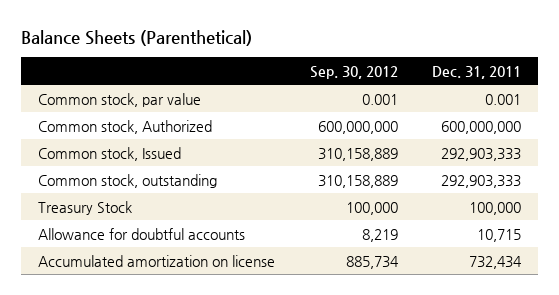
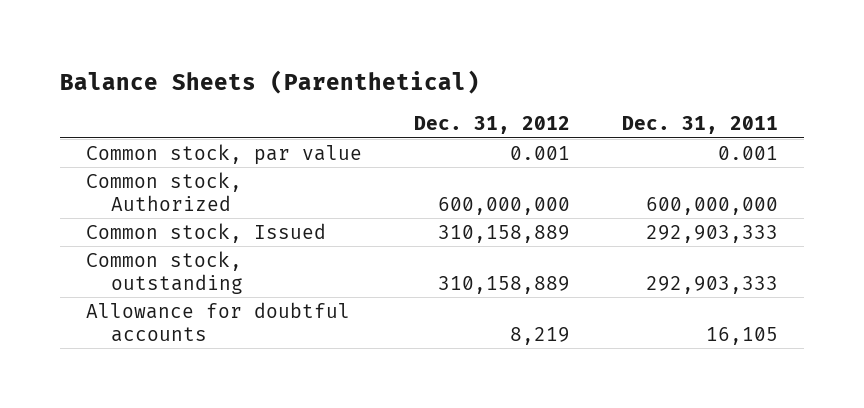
[309,65,398,79] Sep. 30, 2012 -> none
none -> [414,116,571,135] Dec. 31, 2012
[38,200,133,215] Treasury Stock -> none
[38,254,276,267] Accumulated amortization on license -> none
[477,228,522,242] 10,715 -> [705,326,778,345] 16,105

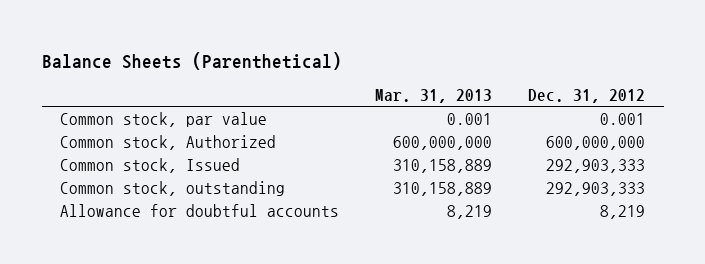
[621,116,778,135] Dec. 31, 2011 -> none
none -> [375,89,493,104] Mar. 31, 2013
[438,224,571,243] 310,158,889 -> [546,158,646,173] 292,903,333
[438,275,571,294] 310,158,889 -> [546,181,646,196] 292,903,333

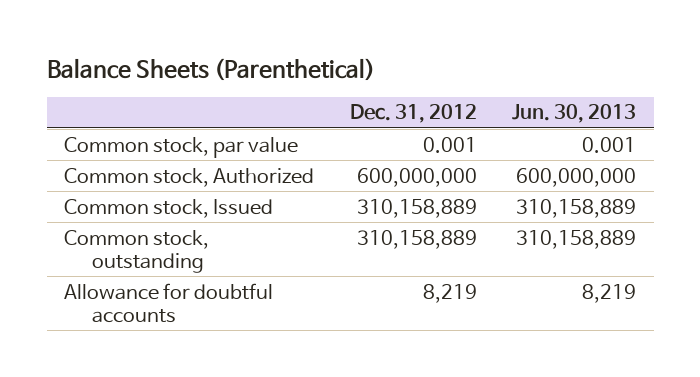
[375,89,493,104] Mar. 31, 2013 -> none
none -> [511,104,636,124] Jun. 30, 2013
[546,158,646,173] 292,903,333 -> [356,198,477,218] 310,158,889
[546,181,646,196] 292,903,333 -> [356,229,477,249] 310,158,889

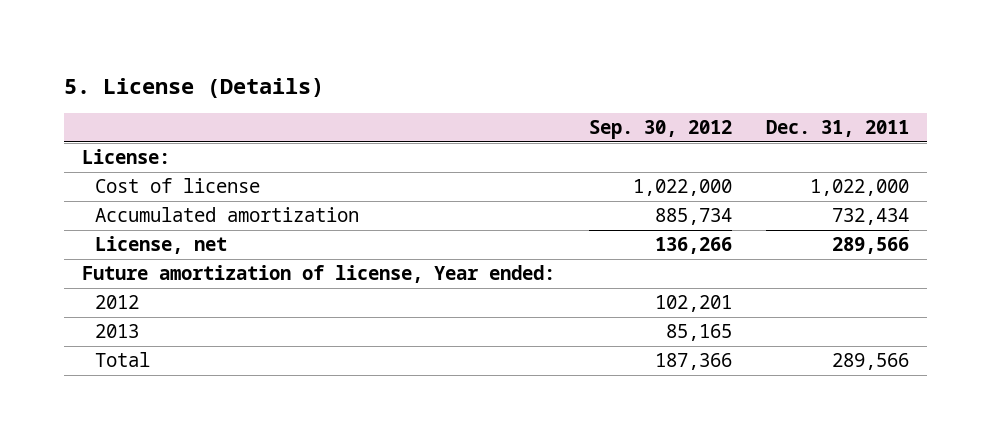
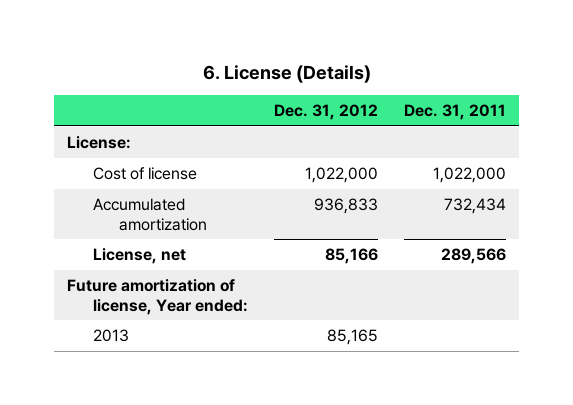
[64,77,325,98] 5. License (Details) -> [202,65,371,84] 6. License (Details)
[588,120,732,140] Sep. 30, 2012 -> none
none -> [274,104,379,121] Dec. 31, 2012
[94,295,139,310] 2012 -> none
[94,352,150,368] Total -> none

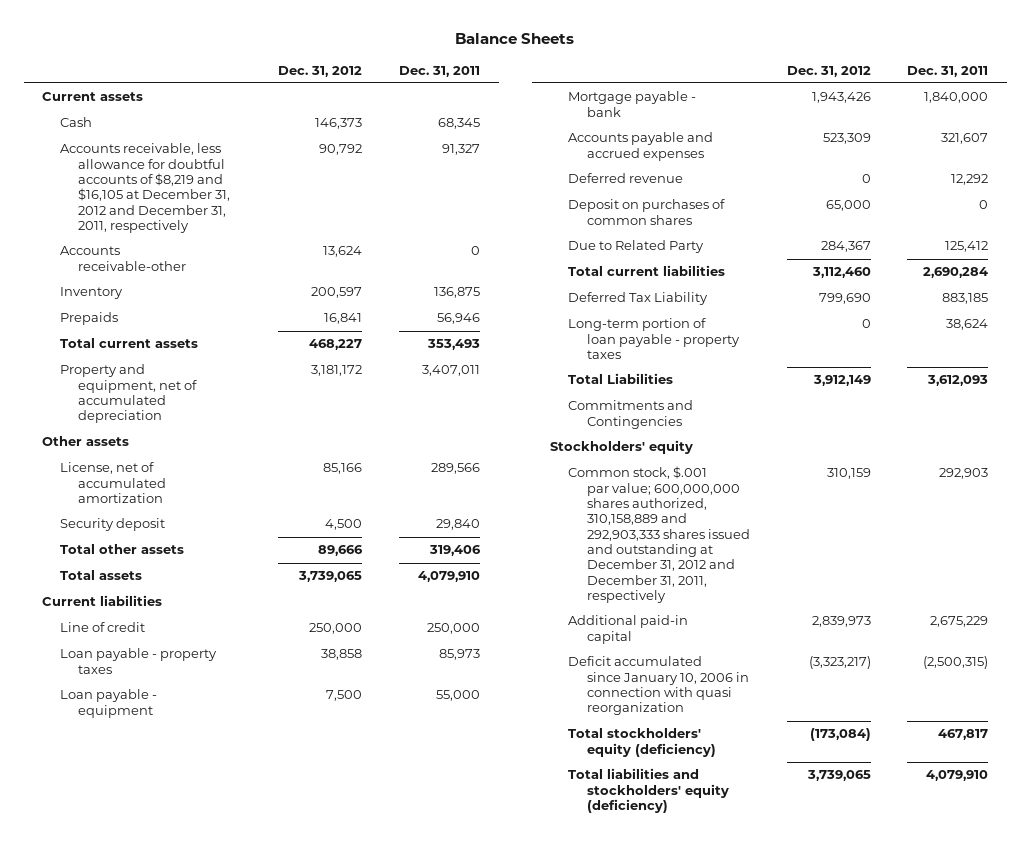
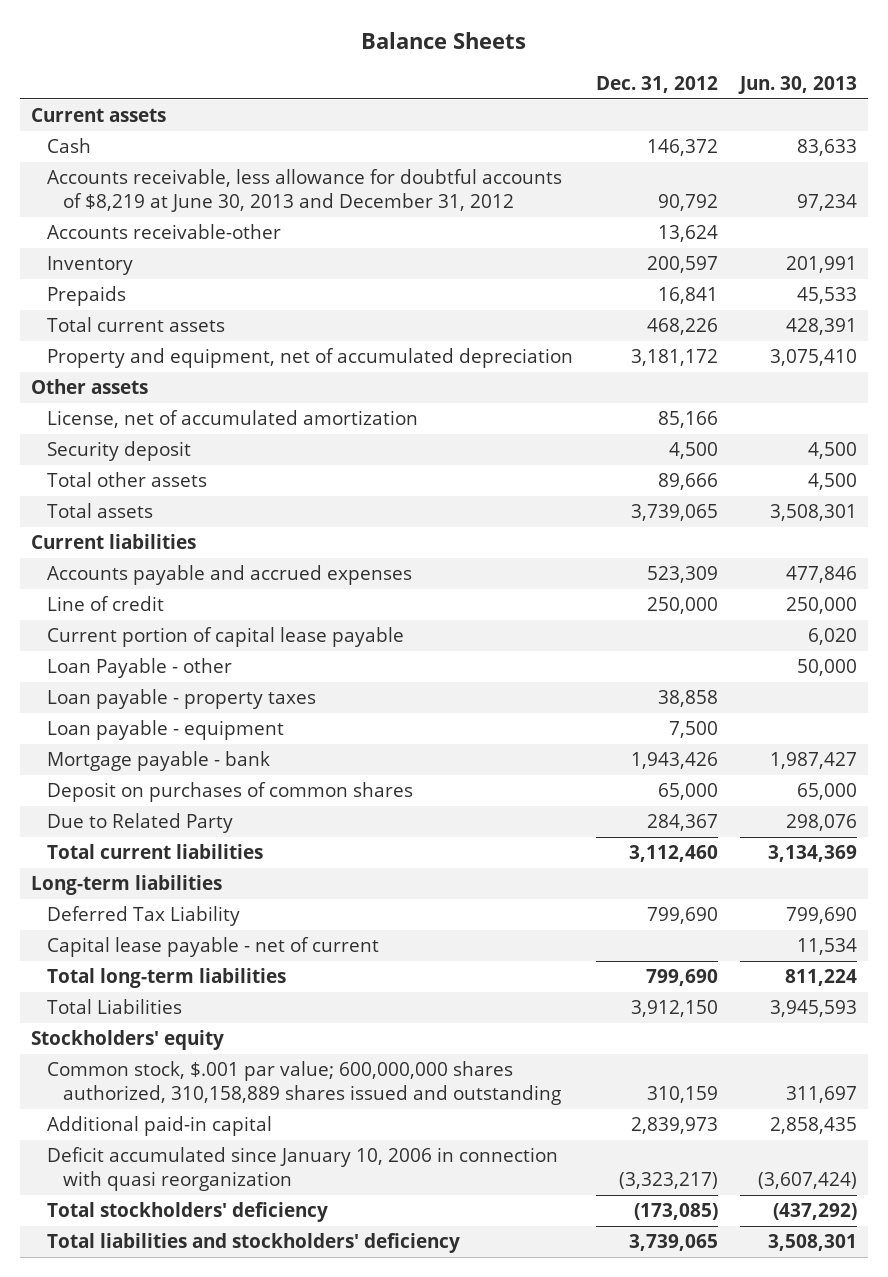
[399,65,481,77] Dec. 31, 2011 -> none
none -> [738,76,858,95] Jun. 30, 2013
[315,118,363,130] 146,373 -> [646,139,718,157] 146,372
[60,143,231,234] Accounts receivable, less allowance for doubtful accounts of $8,219 and $16,105 at December 31, 2012 and December 31, 2011, respectively -> [47,169,563,212] Accounts receivable, less allowance for doubtful accounts of $8,219 at June 30, 2013 and December 31, 2012
[309,339,363,351] 468,227 -> [646,318,718,336] 468,226
[568,132,714,161] Accounts payable and accrued expenses -> [47,565,413,586] Accounts payable and accrued expenses
none -> [47,627,405,648] Current portion of capital lease payable
none -> [47,658,233,679] Loan Payable - other
[568,173,684,184] Deferred revenue -> none
none -> [30,875,222,896] Long-term liabilities
[568,318,740,360] Long-term portion of loan payable - property taxes -> none
[568,400,694,429] Commitments and Contingencies -> none
none -> [47,937,380,958] Capital lease payable - net of current
none -> [47,968,287,989] Total long-term liabilities
[812,375,871,387] 3,912,149 -> [630,1000,718,1018] 3,912,150
[568,466,750,604] Common stock, $.001 par value; 600,000,000 shares authorized, 310,158,889 and 292,903,333 shares issued and outstanding at December 31, 2012 and December 31, 2011, respectively -> [47,1061,562,1105] Common stock, $.001 par value; 600,000,000 shares authorized, 310,158,889 shares issued and outstanding
[568,728,716,757] Total stockholders' equity (deficiency) -> [47,1202,329,1223] Total stockholders' deficiency
[809,728,871,742] (173,084) -> [633,1203,718,1221] (173,085)
[568,768,729,814] Total liabilities and stockholders' equity (deficiency) -> [47,1233,461,1254] Total liabilities and stockholders' deficiency

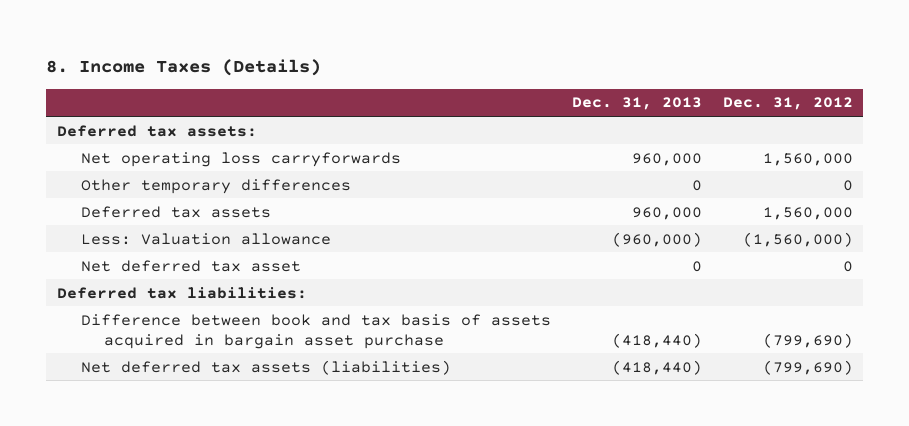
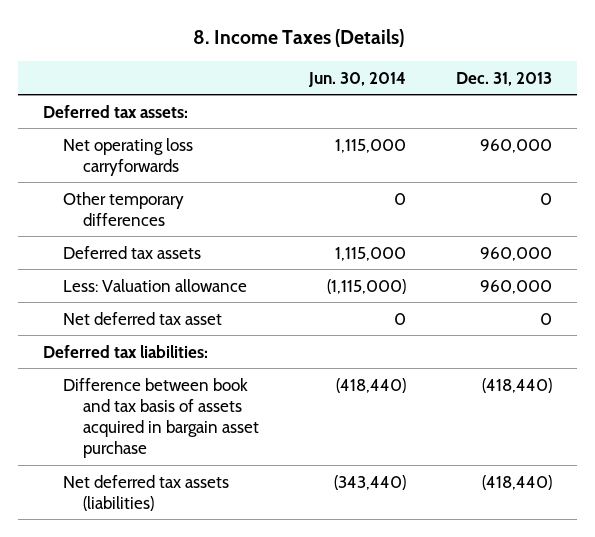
[722,97,853,111] Dec. 31, 2012 -> none
none -> [308,71,407,87] Jun. 30, 2014
[611,231,702,247] (960,000) -> [480,279,553,294] 960,000

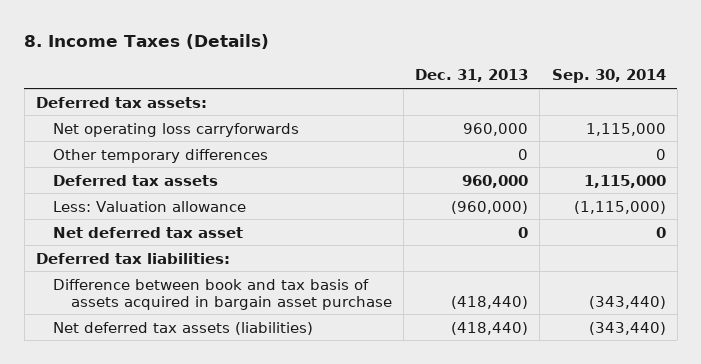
[308,71,407,87] Jun. 30, 2014 -> none
none -> [551,69,666,84] Sep. 30, 2014
[480,279,553,294] 960,000 -> [451,200,529,214] (960,000)

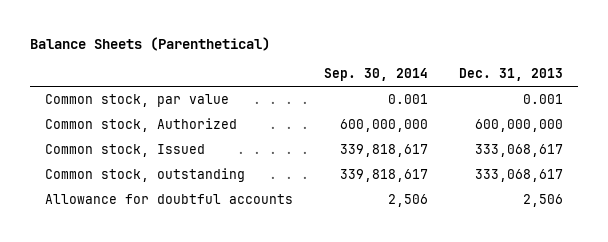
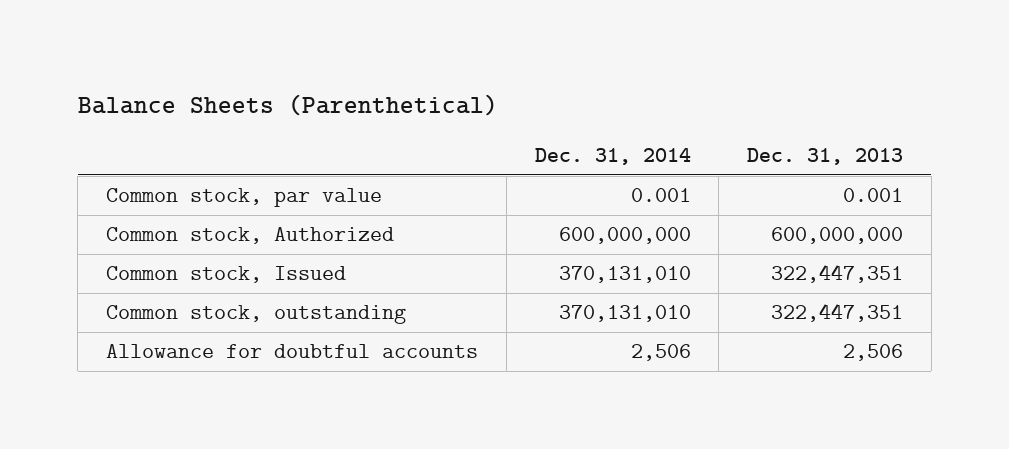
[324,68,429,82] Sep. 30, 2014 -> none
none -> [534,147,691,165] Dec. 31, 2014
[474,143,563,157] 333,068,617 -> [771,264,904,284] 322,447,351
[474,168,563,182] 333,068,617 -> [771,303,904,323] 322,447,351

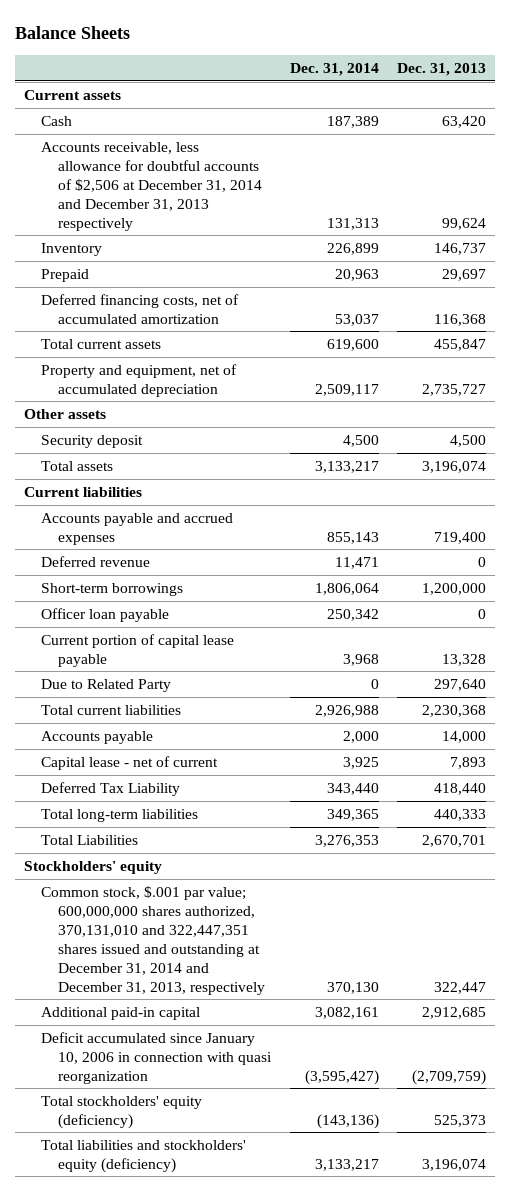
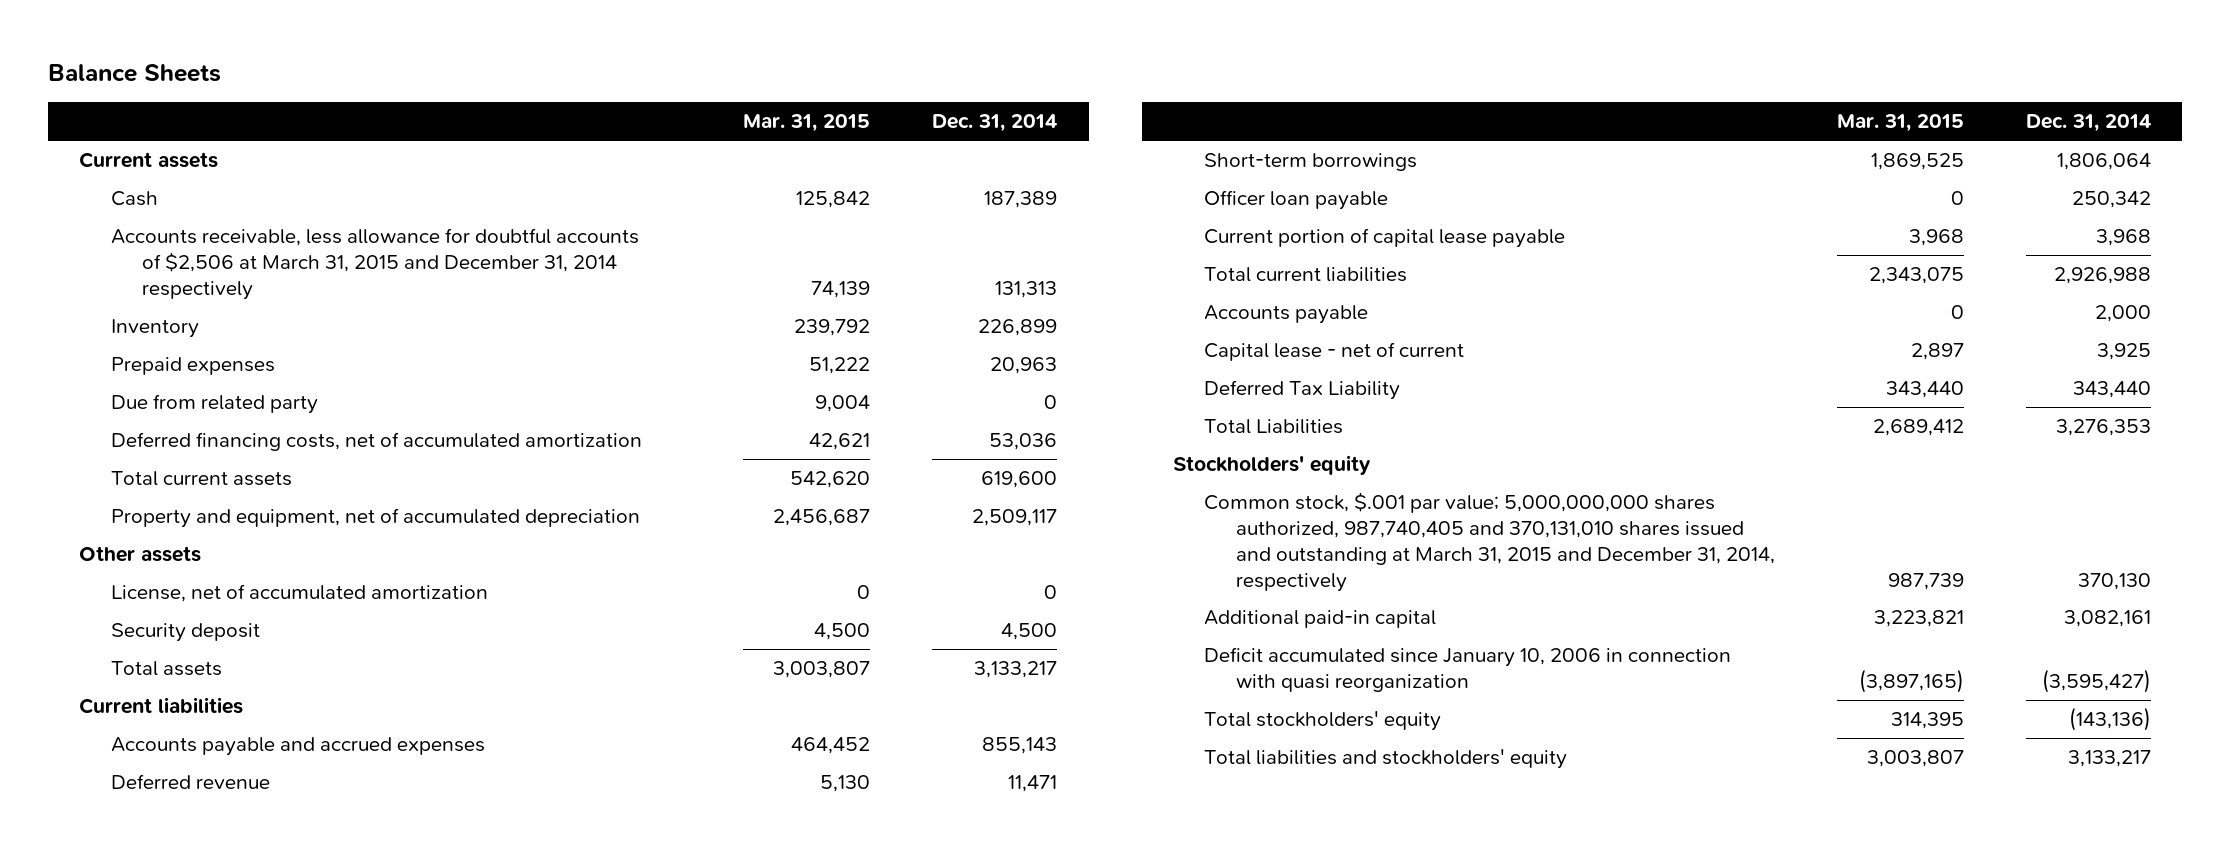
[397,62,487,76] Dec. 31, 2013 -> none
none -> [743,114,871,133] Mar. 31, 2015
[41,141,263,231] Accounts receivable, less allowance for doubtful accounts of $2,506 at December 31, 2014 and December 31, 2013 respectively -> [110,228,639,300] Accounts receivable, less allowance for doubtful accounts of $2,506 at March 31, 2015 and December 31, 2014 respectively
[41,268,90,282] Prepaid -> [110,357,275,376] Prepaid expenses
none -> [110,394,318,415] Due from related party
[334,313,379,326] 53,037 -> [989,433,1058,451] 53,036
none -> [110,584,488,603] License, net of accumulated amortization
[41,678,172,692] Due to Related Party -> none
[41,808,199,822] Total long-term liabilities -> none
[41,885,266,995] Common stock, $.001 par value; 600,000,000 shares authorized, 370,131,010 and 322,447,351 shares issued and outstanding at December 31, 2014 and December 31, 2013, respectively -> [1204,492,1775,592] Common stock, $.001 par value; 5,000,000,000 shares authorized, 987,740,405 and 370,131,010 shares issued and outstanding at March 31, 2015 and December 31, 2014, respectively
[41,1095,203,1129] Total stockholders' equity (deficiency) -> [1204,711,1442,732] Total stockholders' equity
[41,1139,247,1173] Total liabilities and stockholders' equity (deficiency) -> [1204,749,1568,770] Total liabilities and stockholders' equity

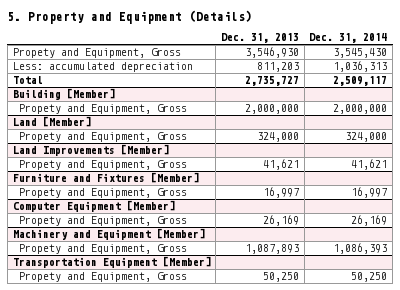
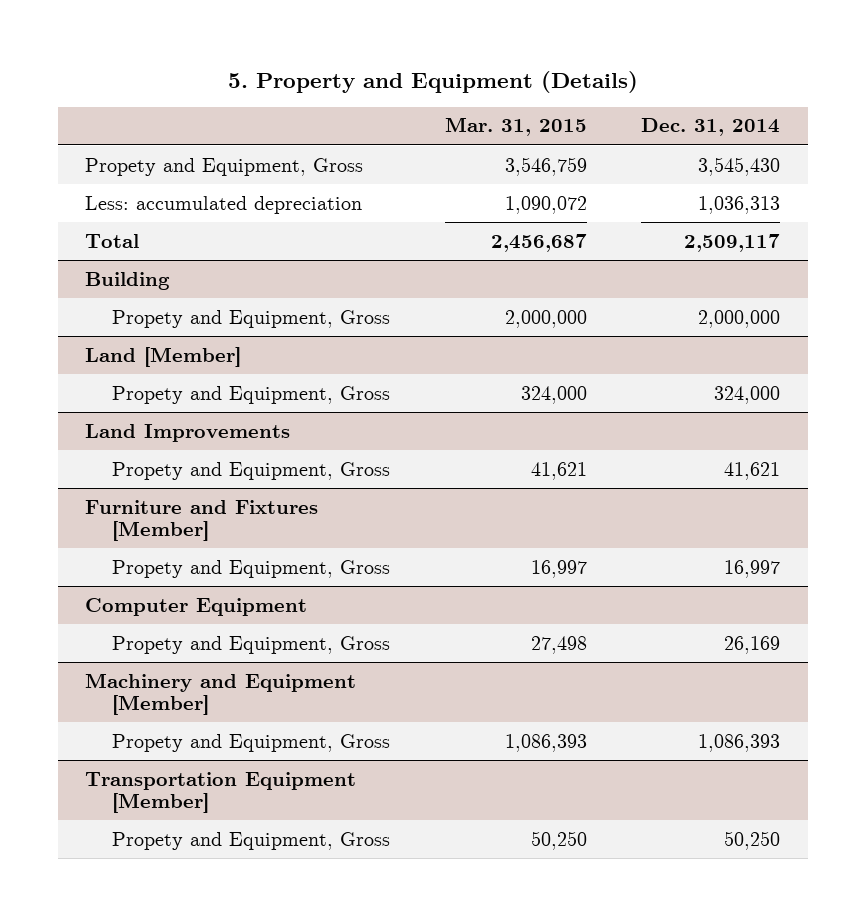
[221,33,300,44] Dec. 31, 2013 -> none
none -> [444,117,587,137] Mar. 31, 2015
[12,88,115,101] Building [Member] -> [85,271,171,290] Building
[12,144,169,157] Land Improvements [Member] -> [85,423,291,442] Land Improvements
[12,200,175,213] Computer Equipment [Member] -> [85,597,308,616] Computer Equipment

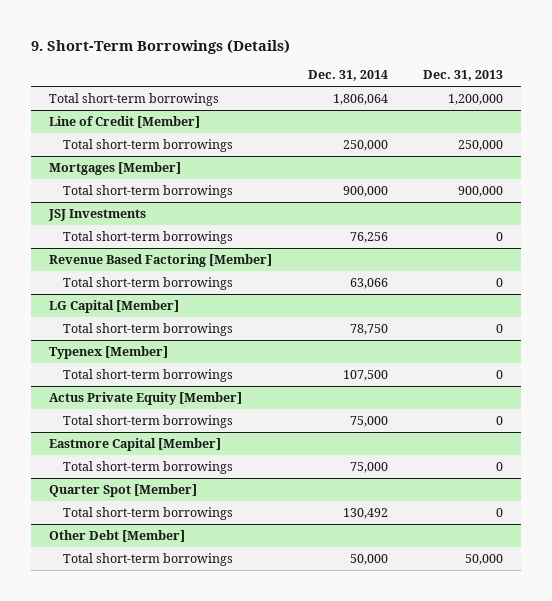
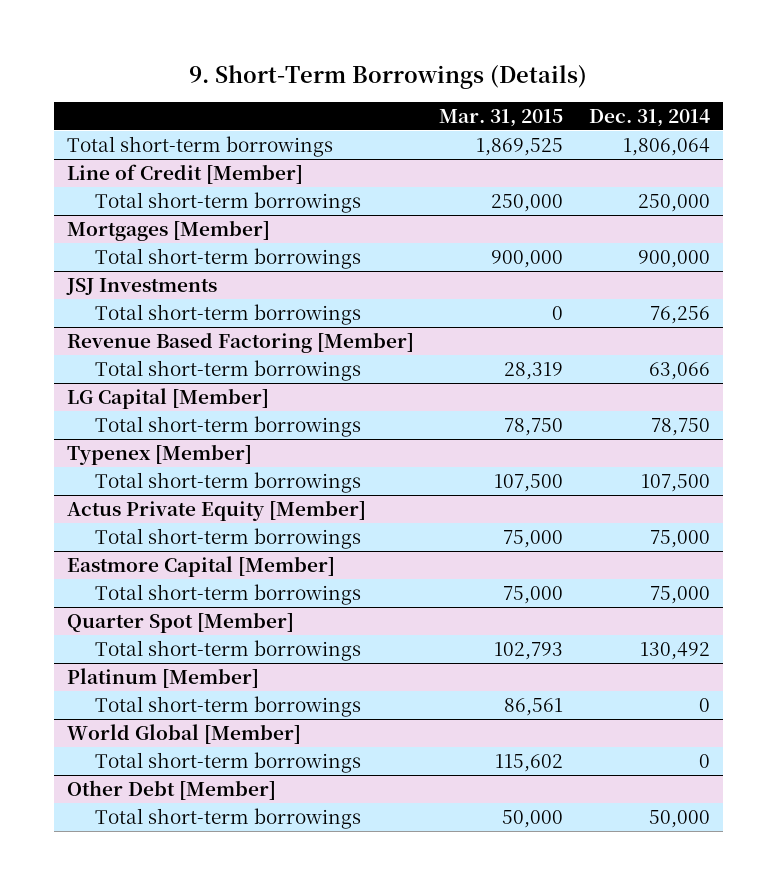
[423,70,504,82] Dec. 31, 2013 -> none
none -> [439,108,564,127] Mar. 31, 2015
none -> [66,667,259,688] Platinum [Member]
none -> [95,695,362,717] Total short-term borrowings
none -> [66,723,301,744] World Global [Member]
none -> [95,751,362,773] Total short-term borrowings

